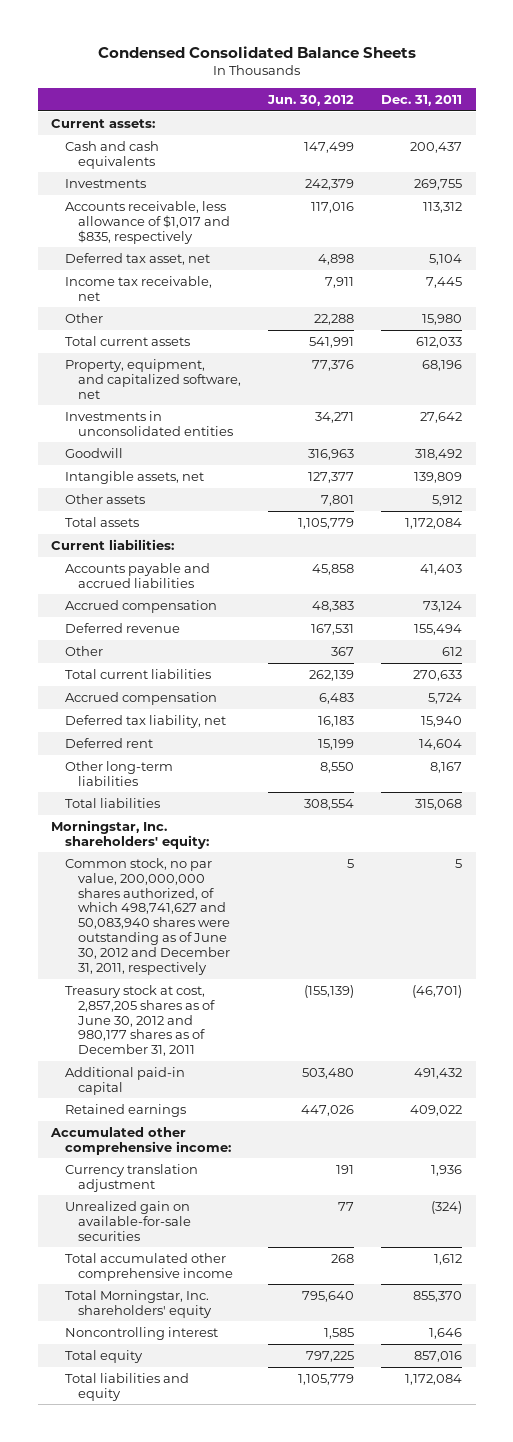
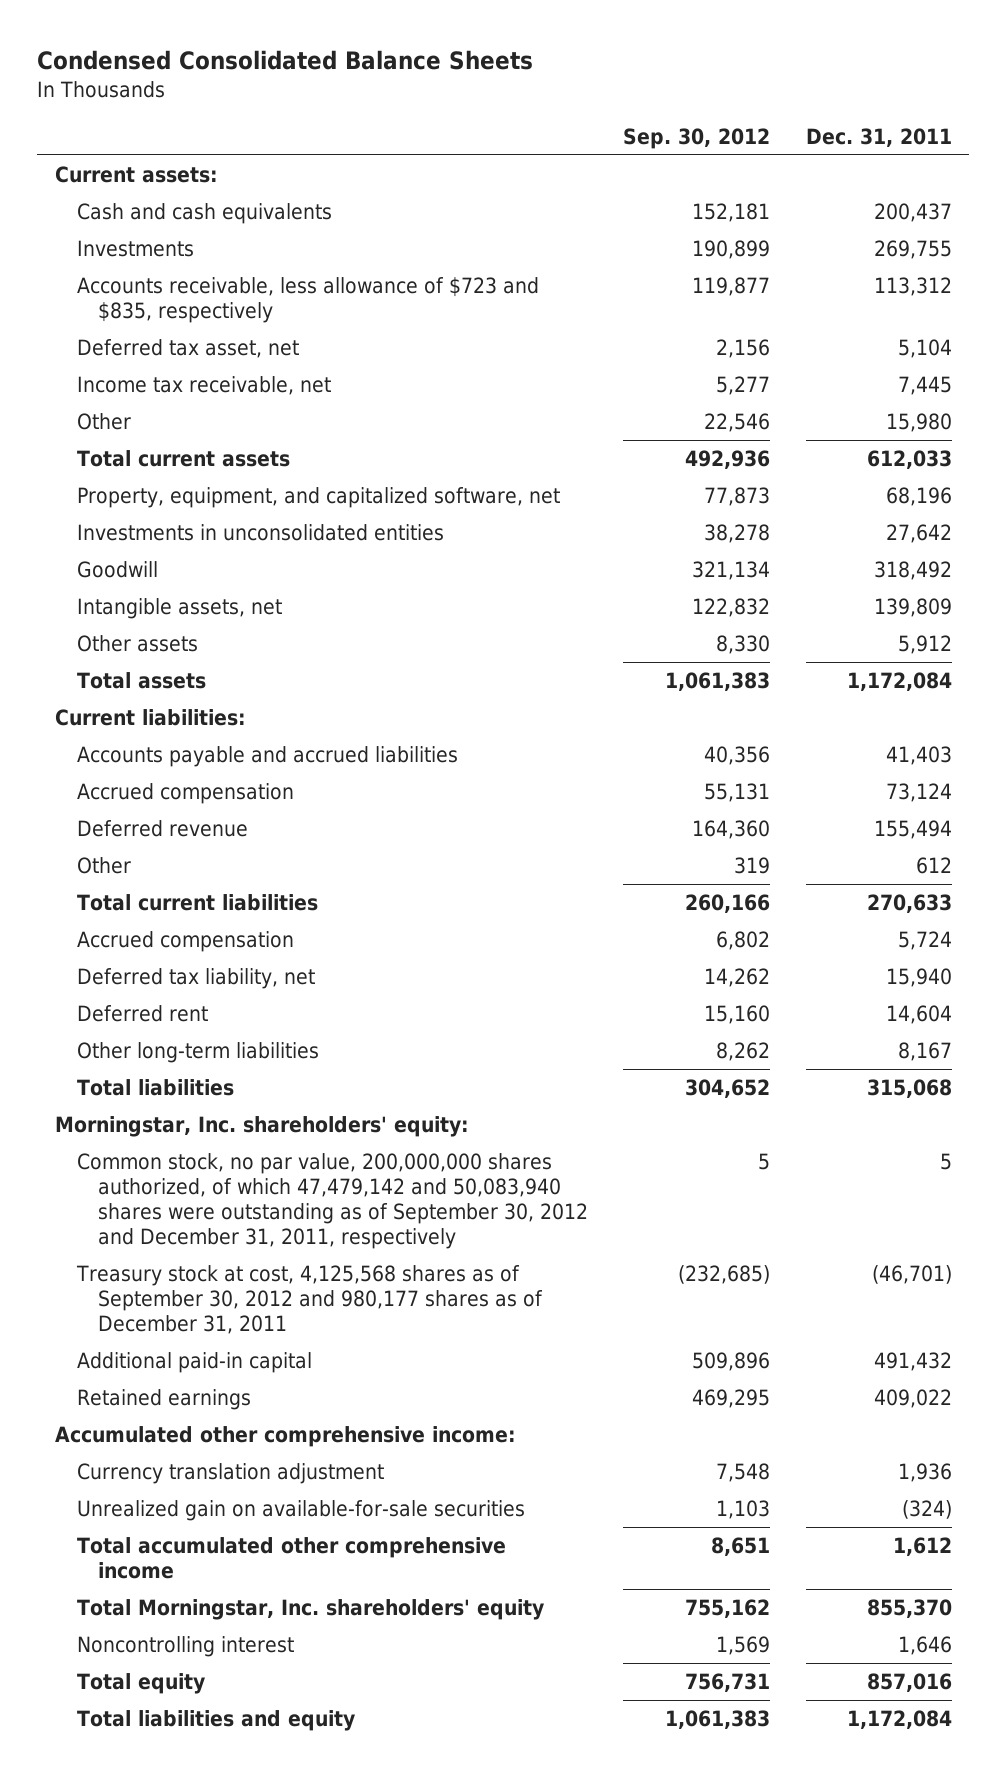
[266,94,354,106] Jun. 30, 2012 -> none
none -> [623,127,771,149] Sep. 30, 2012
[64,200,230,244] Accounts receivable, less allowance of $1,017 and $835, respectively -> [76,277,539,324] Accounts receivable, less allowance of $723 and $835, respectively
[64,857,230,975] Common stock, no par value, 200,000,000 shares authorized, of which 498,741,627 and 50,083,940 shares were outstanding as of June 30, 2012 and December 31, 2011, respectively -> [76,1153,589,1250] Common stock, no par value, 200,000,000 shares authorized, of which 47,479,142 and 50,083,940 shares were outstanding as of September 30, 2012 and December 31, 2011, respectively
[64,984,215,1057] Treasury stock at cost, 2,857,205 shares as of June 30, 2012 and 980,177 shares as of December 31, 2011 -> [75,1265,544,1335] Treasury stock at cost, 4,125,568 shares as of September 30, 2012 and 980,177 shares as of December 31, 2011

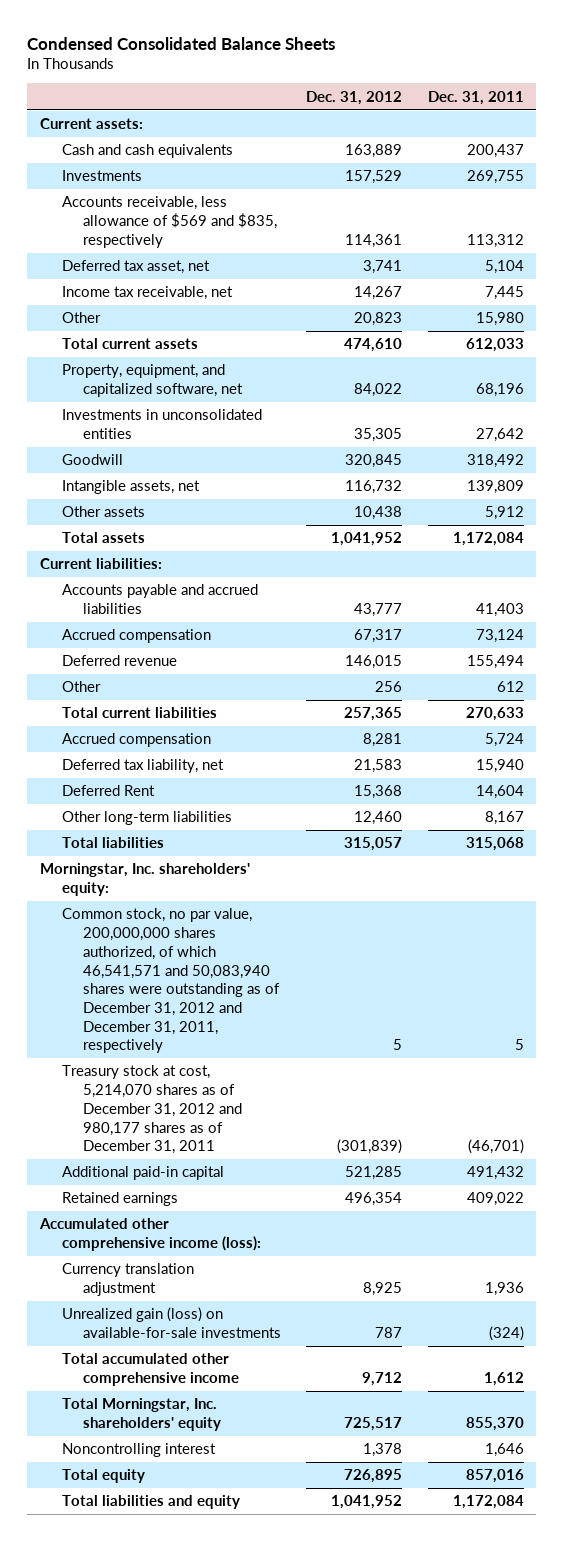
[623,127,771,149] Sep. 30, 2012 -> none
none -> [306,90,403,105] Dec. 31, 2012
[76,277,539,324] Accounts receivable, less allowance of $723 and $835, respectively -> [61,196,278,248] Accounts receivable, less allowance of $569 and $835, respectively
[76,1005,208,1023] Deferred rent -> [61,785,155,797] Deferred Rent
[76,1153,589,1250] Common stock, no par value, 200,000,000 shares authorized, of which 47,479,142 and 50,083,940 shares were outstanding as of September 30, 2012 and December 31, 2011, respectively -> [61,908,281,1054] Common stock, no par value, 200,000,000 shares authorized, of which 46,541,571 and 50,083,940 shares were outstanding as of December 31, 2012 and December 31, 2011, respectively
[75,1265,544,1335] Treasury stock at cost, 4,125,568 shares as of September 30, 2012 and 980,177 shares as of December 31, 2011 -> [61,1065,243,1155] Treasury stock at cost, 5,214,070 shares as of December 31, 2012 and 980,177 shares as of December 31, 2011
[55,1426,517,1448] Accumulated other comprehensive income: -> [38,1218,261,1252] Accumulated other comprehensive income (loss):
[76,1500,525,1522] Unrealized gain on available-for-sale securities -> [61,1307,282,1339] Unrealized gain (loss) on available-for-sale investments

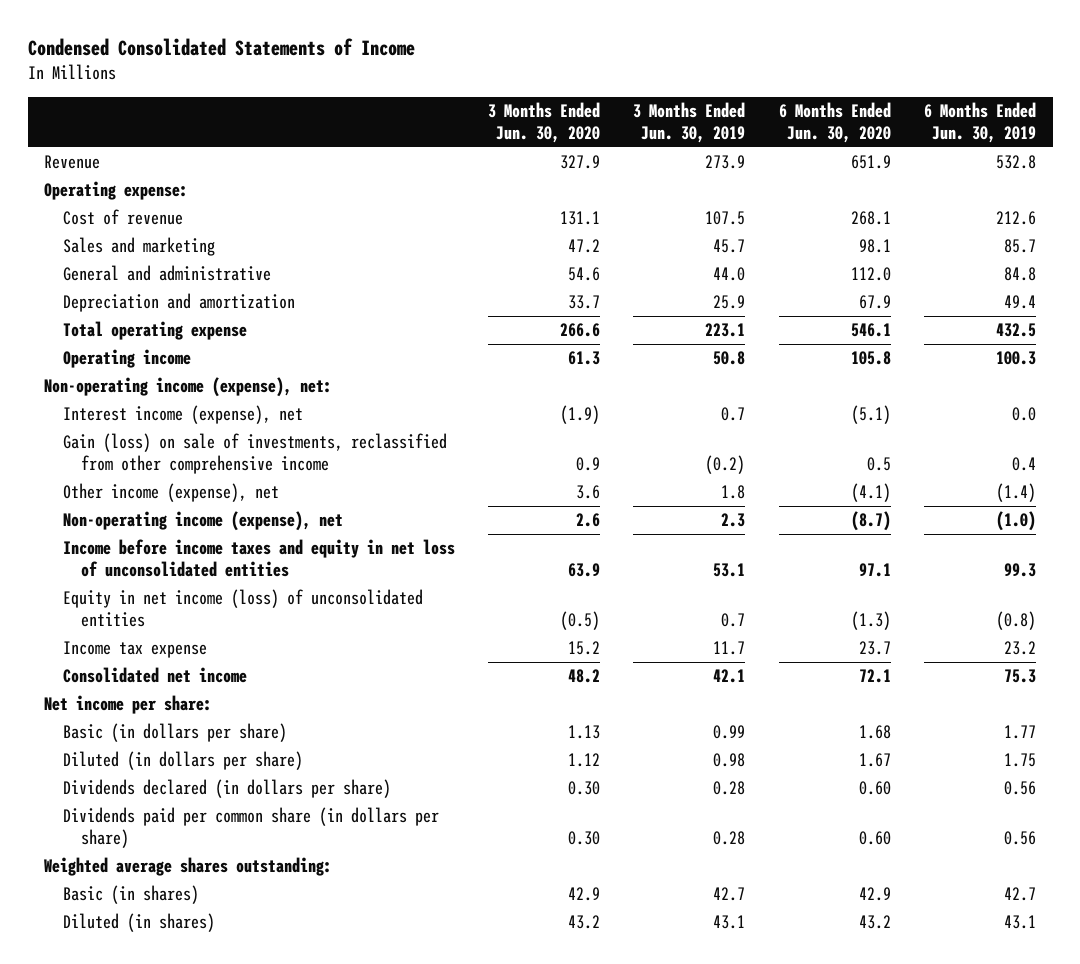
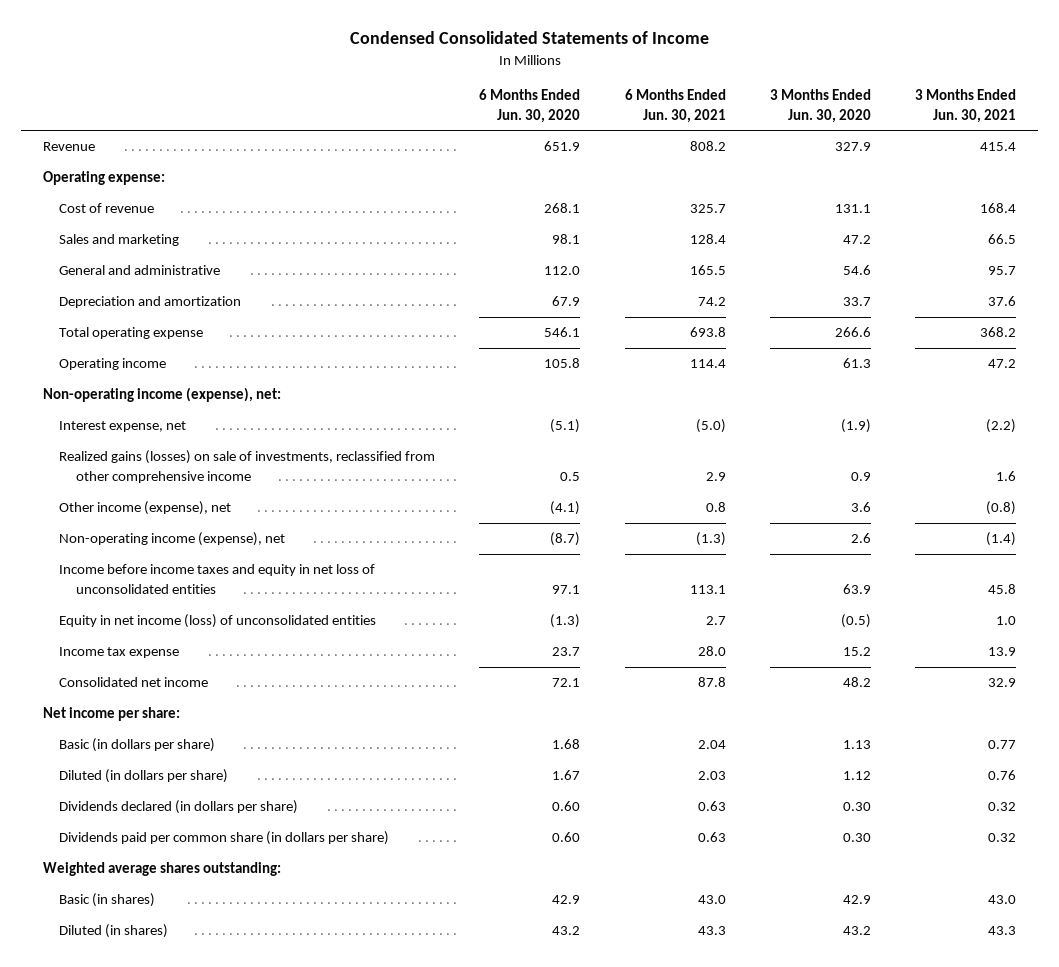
[633,102,746,143] 3 Months Ended Jun. 30, 2019 -> none
[923,102,1036,143] 6 Months Ended Jun. 30, 2019 -> none
none -> [624,89,726,123] 6 Months Ended Jun. 30, 2021
none -> [915,89,1017,123] 3 Months Ended Jun. 30, 2021
[62,405,303,425] Interest income (expense), net -> [59,421,187,433] Interest expense, net
[62,433,447,474] Gain (loss) on sale of investments, reclassified from other comprehensive income -> [59,450,436,483] Realized gains (losses) on sale of investments, reclassified from other comprehensive income

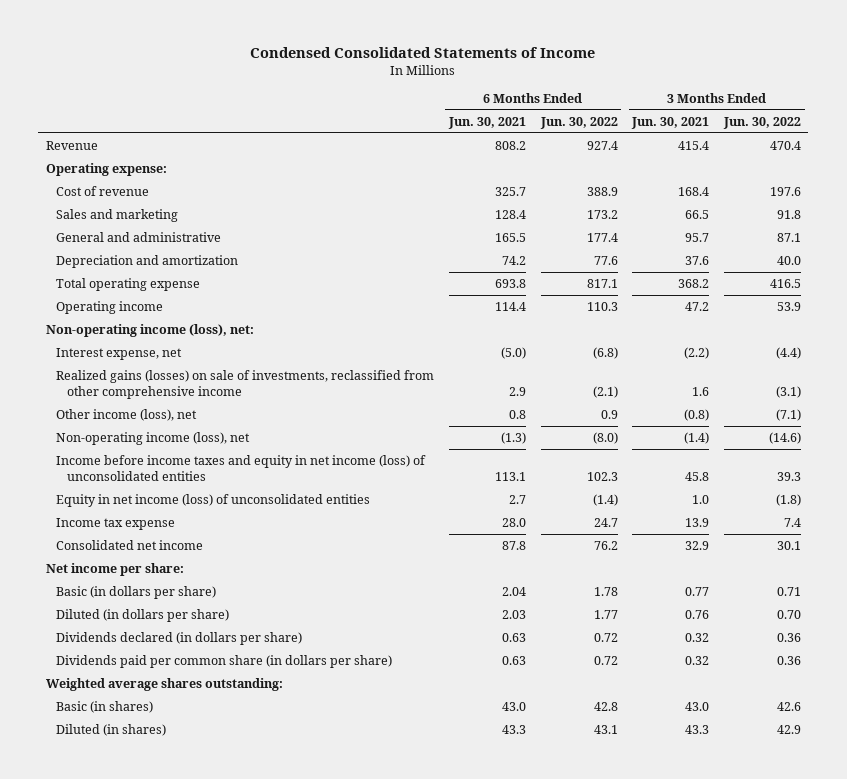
[479,89,581,123] 6 Months Ended Jun. 30, 2020 -> none
[769,89,871,123] 3 Months Ended Jun. 30, 2020 -> none
none -> [539,116,618,129] Jun. 30, 2022
none -> [722,116,801,129] Jun. 30, 2022
[42,387,281,403] Non-operating income (expense), net: -> [45,323,254,337] Non-operating income (loss), net:
[59,501,232,516] Other income (expense), net -> [56,408,198,421] Other income (loss), net
[59,532,286,547] Non-operating income (expense), net -> [56,431,251,445] Non-operating income (loss), net
[59,564,376,594] Income before income taxes and equity in net loss of unconsolidated entities -> [56,454,427,481] Income before income taxes and equity in net income (loss) of unconsolidated entities

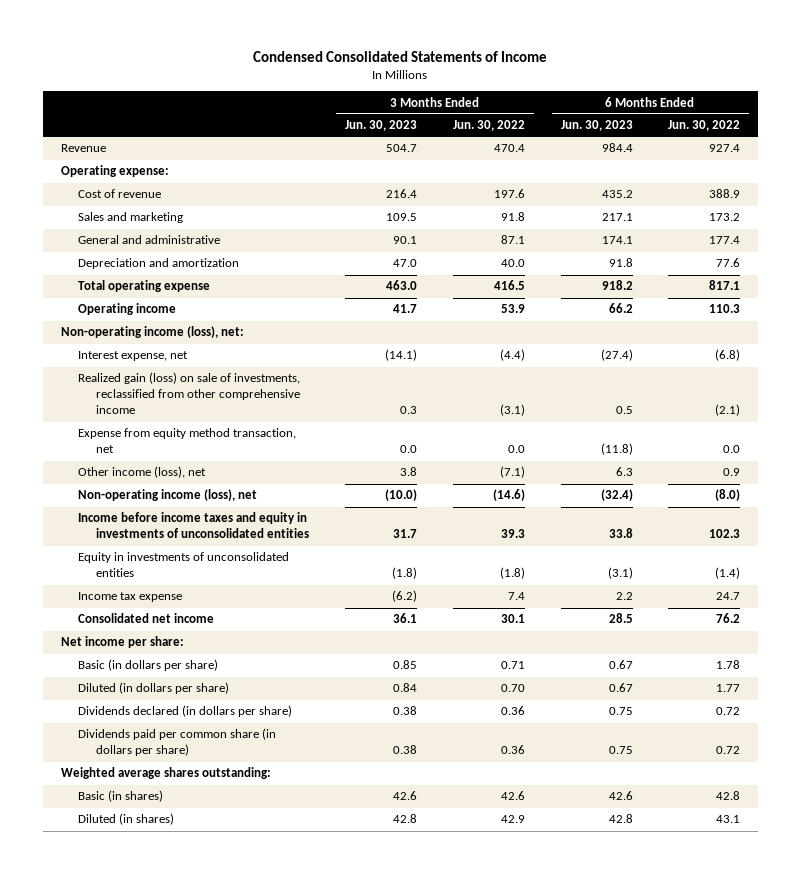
[447,116,526,129] Jun. 30, 2021 -> none
[631,116,710,129] Jun. 30, 2021 -> none
none -> [344,120,417,132] Jun. 30, 2023
none -> [560,120,633,132] Jun. 30, 2023
[56,369,435,399] Realized gains (losses) on sale of investments, reclassified from other comprehensive income -> [78,372,301,415] Realized gain (loss) on sale of investments, reclassified from other comprehensive income
none -> [78,428,297,454] Expense from equity method transaction, net
[56,454,427,481] Income before income taxes and equity in net income (loss) of unconsolidated entities -> [78,512,310,539] Income before income taxes and equity in investments of unconsolidated entities
[56,493,371,507] Equity in net income (loss) of unconsolidated entities -> [78,552,290,578] Equity in investments of unconsolidated entities

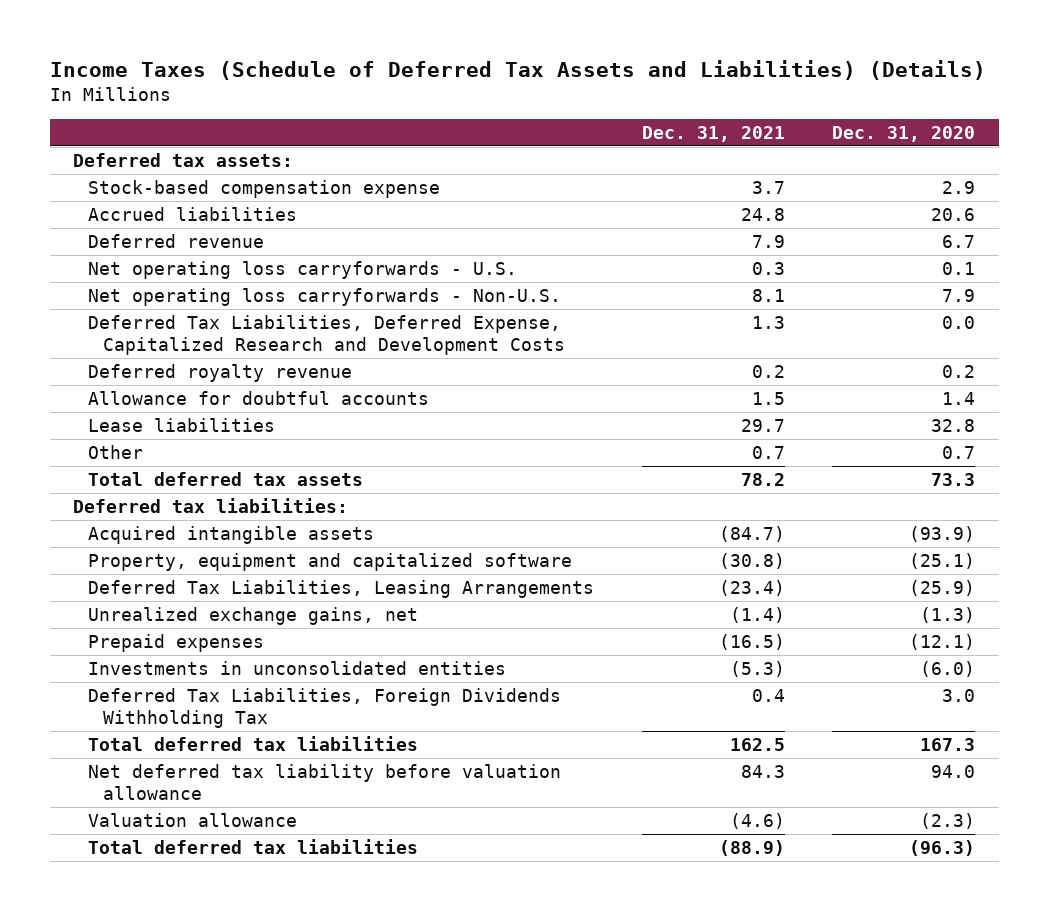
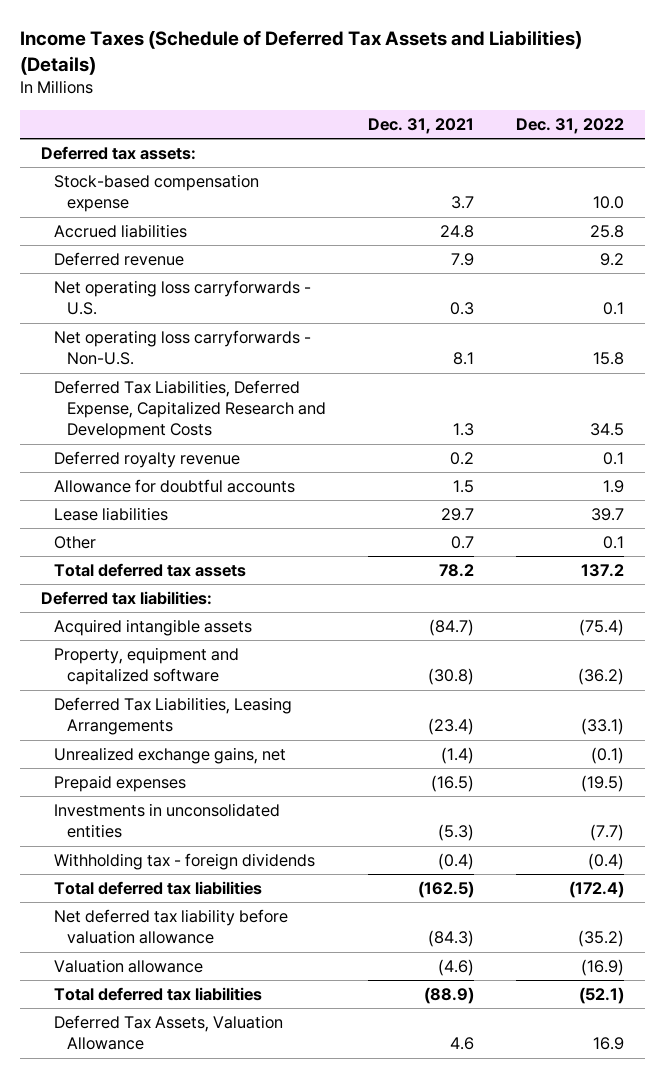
[832,125,976,142] Dec. 31, 2020 -> none
none -> [516,117,625,134] Dec. 31, 2022
[88,687,562,728] Deferred Tax Liabilities, Foreign Dividends Withholding Tax -> [53,853,315,871] Withholding tax - foreign dividends
[751,688,785,702] 0.4 -> [437,853,474,871] (0.4)
[729,737,785,751] 162.5 -> [417,881,474,899] (162.5)
[740,764,785,778] 84.3 -> [427,930,474,948] (84.3)
none -> [53,1015,283,1051] Deferred Tax Assets, Valuation Allowance

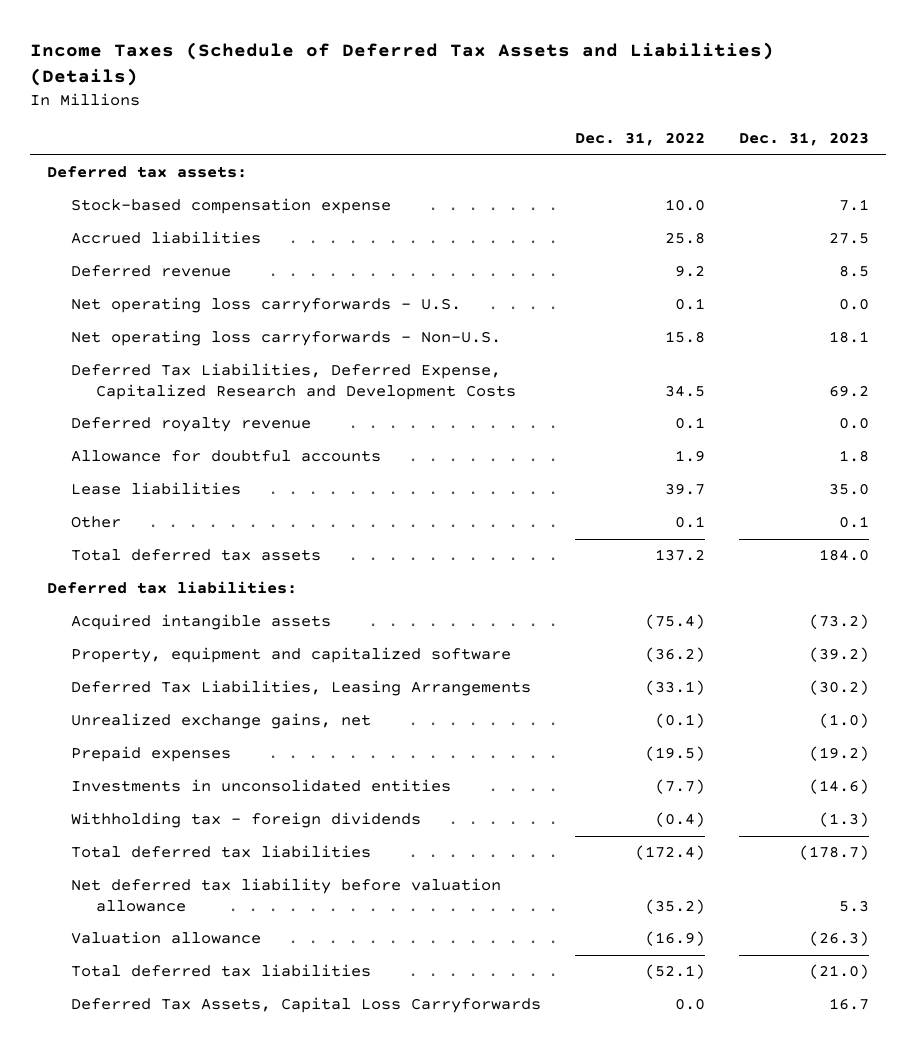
[367,117,474,134] Dec. 31, 2021 -> none
none -> [738,132,869,147] Dec. 31, 2023
[53,1015,283,1051] Deferred Tax Assets, Valuation Allowance -> none
none -> [71,997,542,1014] Deferred Tax Assets, Capital Loss Carryforwards

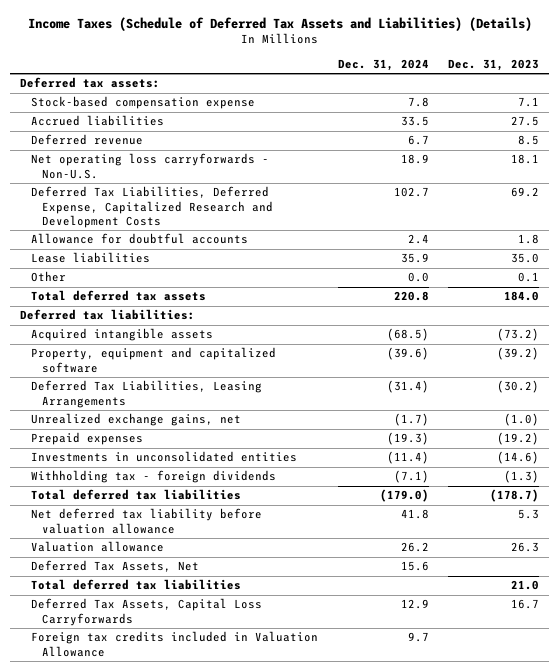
[574,132,705,147] Dec. 31, 2022 -> none
none -> [337,59,429,72] Dec. 31, 2024
[71,297,462,314] Net operating loss carryforwards - U.S. -> none
[71,417,312,433] Deferred royalty revenue -> none
[808,931,869,947] (26.3) -> [511,542,540,553] 26.3
none -> [31,560,200,573] Deferred Tax Assets, Net
[808,964,869,980] (21.0) -> [511,580,540,591] 21.0
none -> [31,631,319,657] Foreign tax credits included in Valuation Allowance

